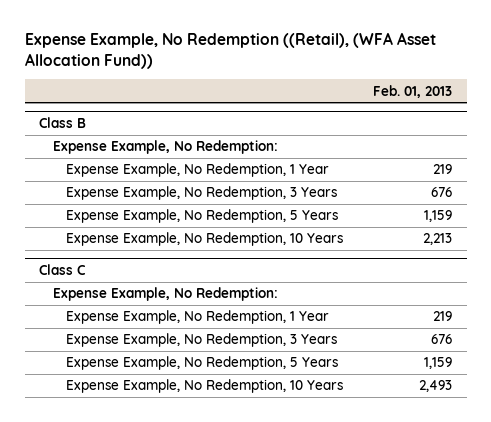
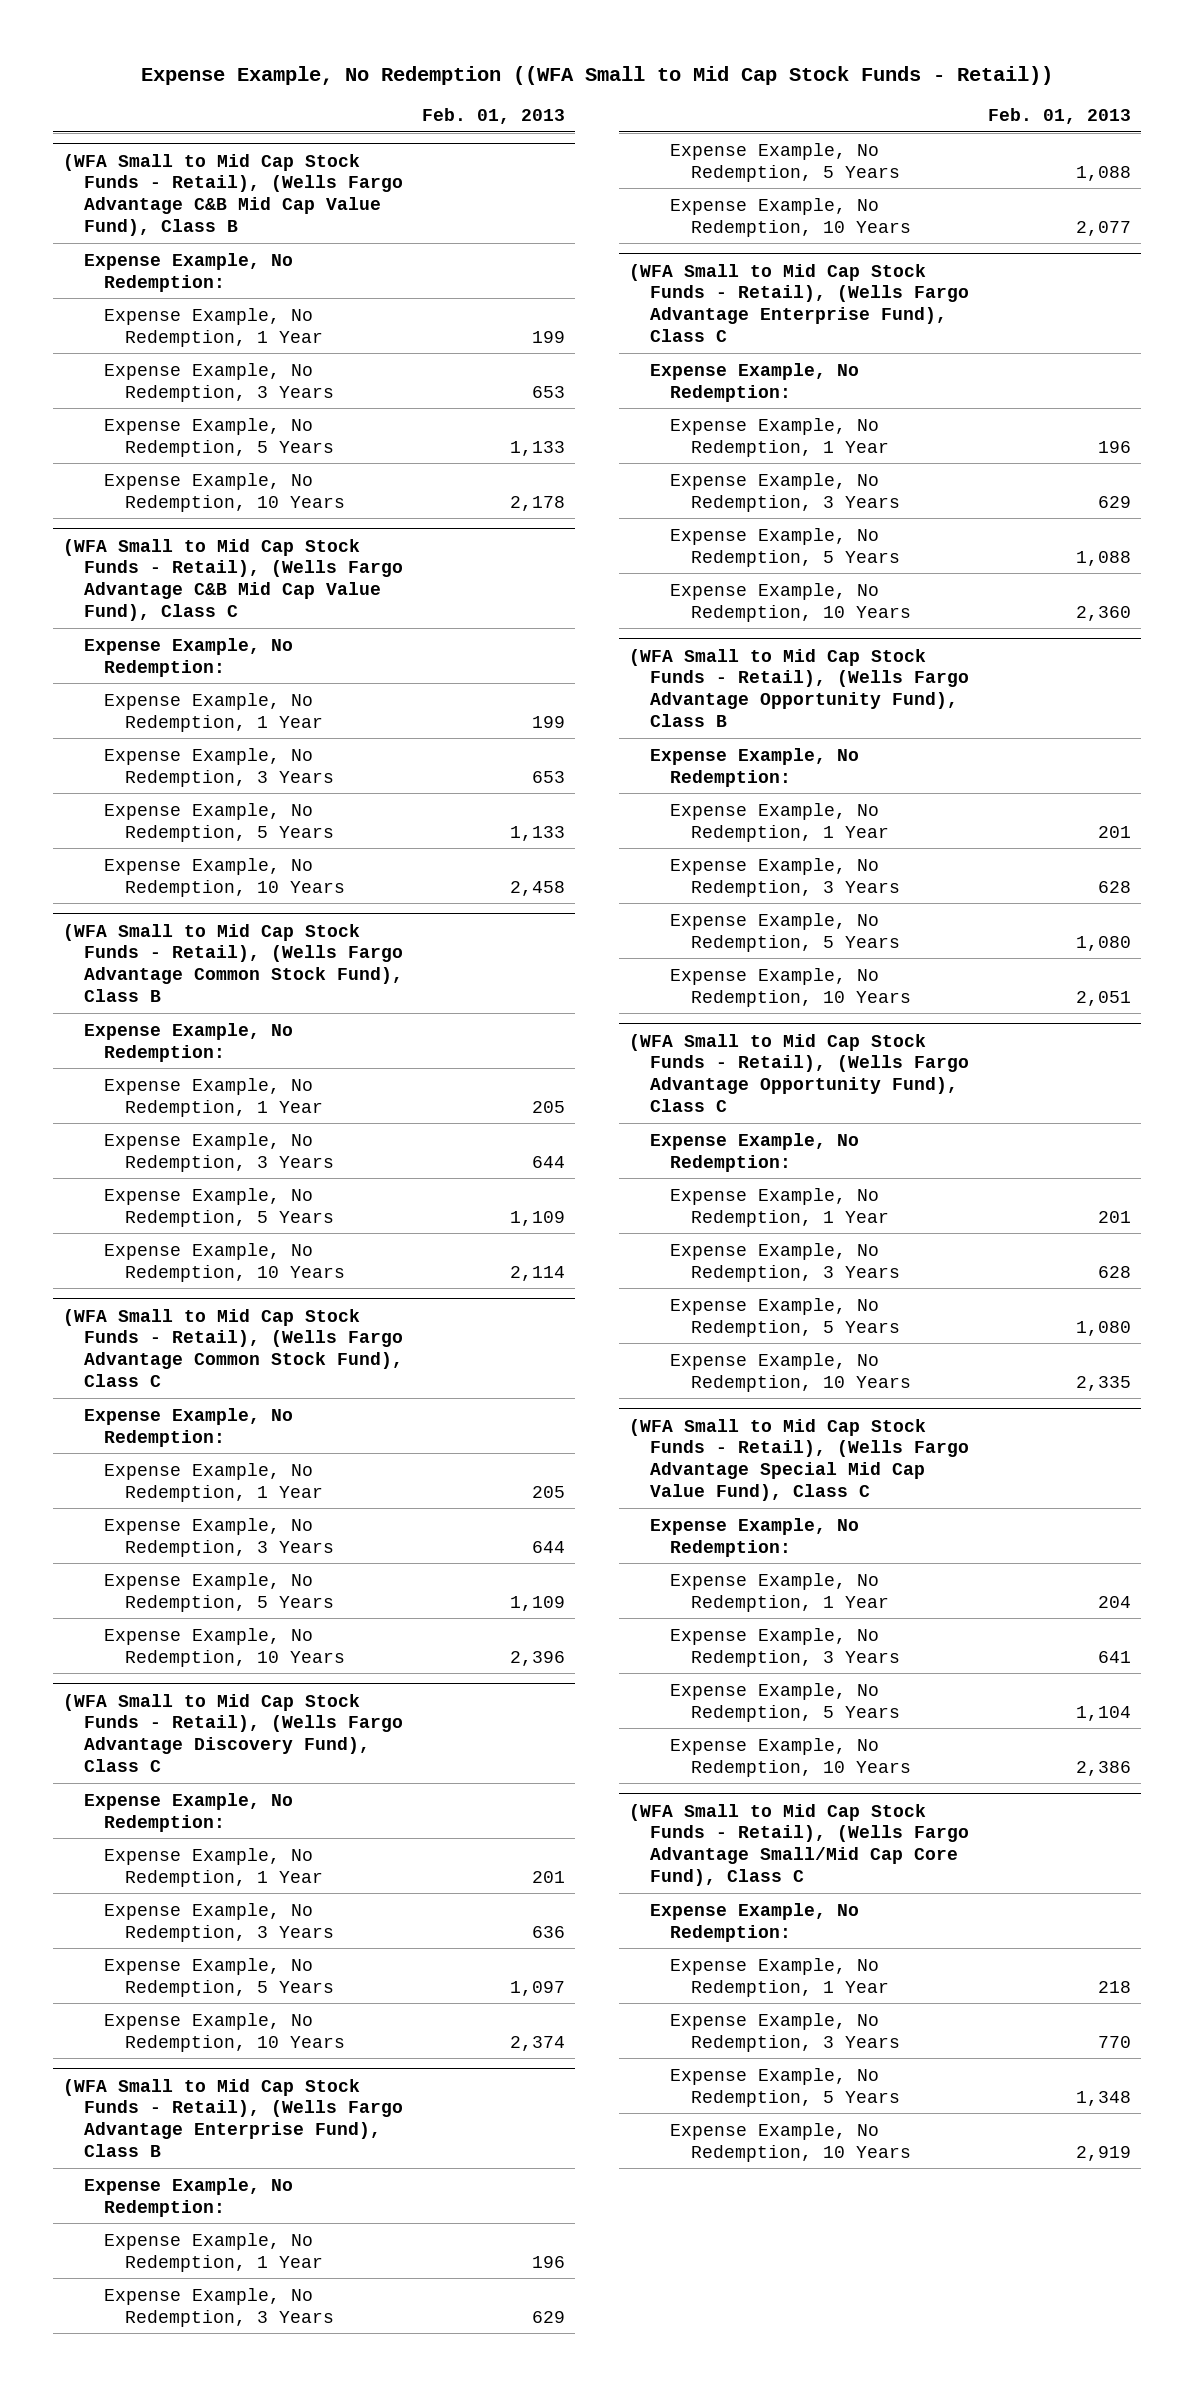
[24,32,436,69] Expense Example, No Redemption ((Retail), (WFA Asset Allocation Fund)) -> [140,65,1053,85] Expense Example, No Redemption ((WFA Small to Mid Cap Stock Funds - Retail))
[39,116,87,128] Class B -> none
none -> [62,153,403,237] (WFA Small to Mid Cap Stock Funds - Retail), (Wells Fargo Advantage C&B Mid Cap Value Fund), Class B
[39,263,87,275] Class C -> none
[432,164,452,175] 219 -> [531,330,565,343] 199
[430,187,452,198] 676 -> [531,385,565,398] 653
[423,210,452,223] 1,159 -> [509,440,565,456] 1,133
[422,233,452,246] 2,213 -> [509,495,565,511] 2,178
none -> [62,538,403,622] (WFA Small to Mid Cap Stock Funds - Retail), (Wells Fargo Advantage C&B Mid Cap Value Fund), Class C
[432,311,452,322] 219 -> [531,715,565,728] 199
[430,334,452,345] 676 -> [531,770,565,783] 653
[423,357,452,370] 1,159 -> [509,825,565,841] 1,133
[418,380,452,393] 2,493 -> [509,880,565,896] 2,458
none -> [62,923,403,1003] (WFA Small to Mid Cap Stock Funds - Retail), (Wells Fargo Advantage Common Stock Fund), Class B
none -> [83,1022,293,1062] Expense Example, No Redemption:
none -> [104,1077,324,1117] Expense Example, No Redemption, 1 Year
none -> [104,1132,335,1172] Expense Example, No Redemption, 3 Years
none -> [104,1187,335,1227] Expense Example, No Redemption, 5 Years
none -> [104,1242,346,1282] Expense Example, No Redemption, 10 Years
none -> [62,1308,403,1388] (WFA Small to Mid Cap Stock Funds - Retail), (Wells Fargo Advantage Common Stock Fund), Class C
none -> [83,1407,293,1447] Expense Example, No Redemption:
none -> [104,1462,324,1502] Expense Example, No Redemption, 1 Year
none -> [104,1517,335,1557] Expense Example, No Redemption, 3 Years
none -> [104,1572,335,1612] Expense Example, No Redemption, 5 Years
none -> [104,1627,346,1667] Expense Example, No Redemption, 10 Years
none -> [62,1693,403,1773] (WFA Small to Mid Cap Stock Funds - Retail), (Wells Fargo Advantage Discovery Fund), Class C
none -> [83,1792,293,1832] Expense Example, No Redemption:
none -> [104,1847,324,1887] Expense Example, No Redemption, 1 Year
none -> [104,1902,335,1942] Expense Example, No Redemption, 3 Years
none -> [104,1957,335,1997] Expense Example, No Redemption, 5 Years
none -> [104,2012,346,2052] Expense Example, No Redemption, 10 Years
none -> [62,2078,403,2158] (WFA Small to Mid Cap Stock Funds - Retail), (Wells Fargo Advantage Enterprise Fund), Class B
none -> [83,2177,293,2217] Expense Example, No Redemption:
none -> [104,2232,324,2272] Expense Example, No Redemption, 1 Year
none -> [104,2287,335,2327] Expense Example, No Redemption, 3 Years
none -> [670,142,901,182] Expense Example, No Redemption, 5 Years
none -> [670,197,912,237] Expense Example, No Redemption, 10 Years
none -> [628,263,969,343] (WFA Small to Mid Cap Stock Funds - Retail), (Wells Fargo Advantage Enterprise Fund), Class C
none -> [649,362,859,402] Expense Example, No Redemption:
none -> [670,417,890,457] Expense Example, No Redemption, 1 Year
none -> [670,472,901,512] Expense Example, No Redemption, 3 Years
none -> [670,527,901,567] Expense Example, No Redemption, 5 Years
none -> [670,582,912,622] Expense Example, No Redemption, 10 Years
none -> [628,648,969,728] (WFA Small to Mid Cap Stock Funds - Retail), (Wells Fargo Advantage Opportunity Fund), Class B
none -> [649,747,859,787] Expense Example, No Redemption:
none -> [670,802,890,842] Expense Example, No Redemption, 1 Year
none -> [670,857,901,897] Expense Example, No Redemption, 3 Years
none -> [670,912,901,952] Expense Example, No Redemption, 5 Years
none -> [670,967,912,1007] Expense Example, No Redemption, 10 Years
none -> [628,1033,969,1113] (WFA Small to Mid Cap Stock Funds - Retail), (Wells Fargo Advantage Opportunity Fund), Class C
none -> [649,1132,859,1172] Expense Example, No Redemption:
none -> [670,1187,890,1227] Expense Example, No Redemption, 1 Year
none -> [670,1242,901,1282] Expense Example, No Redemption, 3 Years
none -> [670,1297,901,1337] Expense Example, No Redemption, 5 Years
none -> [670,1352,912,1392] Expense Example, No Redemption, 10 Years
none -> [628,1418,969,1502] (WFA Small to Mid Cap Stock Funds - Retail), (Wells Fargo Advantage Special Mid Cap Value Fund), Class C
none -> [649,1517,859,1557] Expense Example, No Redemption:
none -> [670,1572,890,1612] Expense Example, No Redemption, 1 Year
none -> [670,1627,901,1667] Expense Example, No Redemption, 3 Years
none -> [670,1682,901,1722] Expense Example, No Redemption, 5 Years
none -> [670,1737,912,1777] Expense Example, No Redemption, 10 Years
none -> [628,1803,969,1887] (WFA Small to Mid Cap Stock Funds - Retail), (Wells Fargo Advantage Small/Mid Cap Core Fund), Class C
none -> [649,1902,859,1942] Expense Example, No Redemption:
none -> [670,1957,890,1997] Expense Example, No Redemption, 1 Year
none -> [670,2012,901,2052] Expense Example, No Redemption, 3 Years
none -> [670,2067,901,2107] Expense Example, No Redemption, 5 Years
none -> [670,2122,912,2162] Expense Example, No Redemption, 10 Years

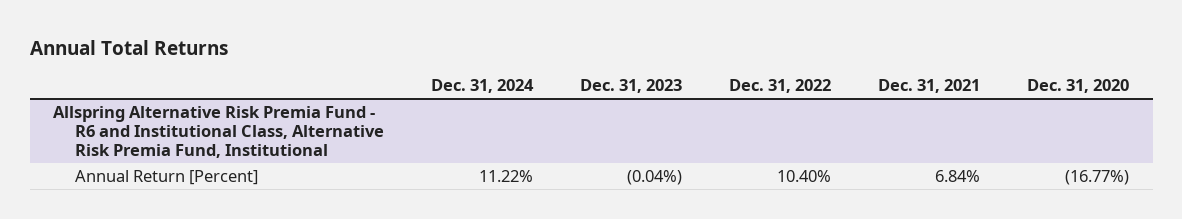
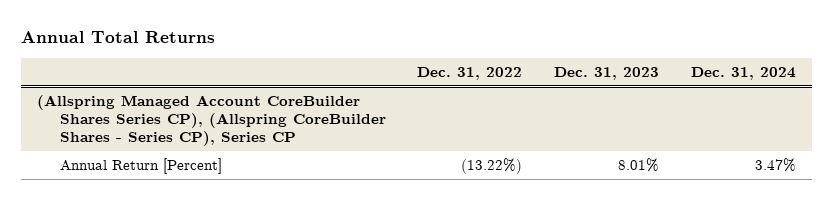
[878,78,981,93] Dec. 31, 2021 -> none
[1027,78,1130,93] Dec. 31, 2020 -> none
[53,106,385,159] Allspring Alternative Risk Premia Fund - R6 and Institutional Class, Alternative Risk Premia Fund, Institutional -> none
none -> [36,94,386,147] (Allspring Managed Account CoreBuilder Shares Series CP), (Allspring CoreBuilder Shares - Series CP), Series CP
[479,170,534,183] 11.22% -> [754,157,796,172] 3.47%
[627,170,683,186] (0.04%) -> [618,157,660,172] 8.01%
[777,170,832,183] 10.40% -> [461,157,523,174] (13.22%)

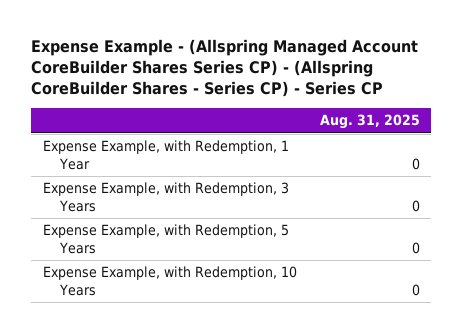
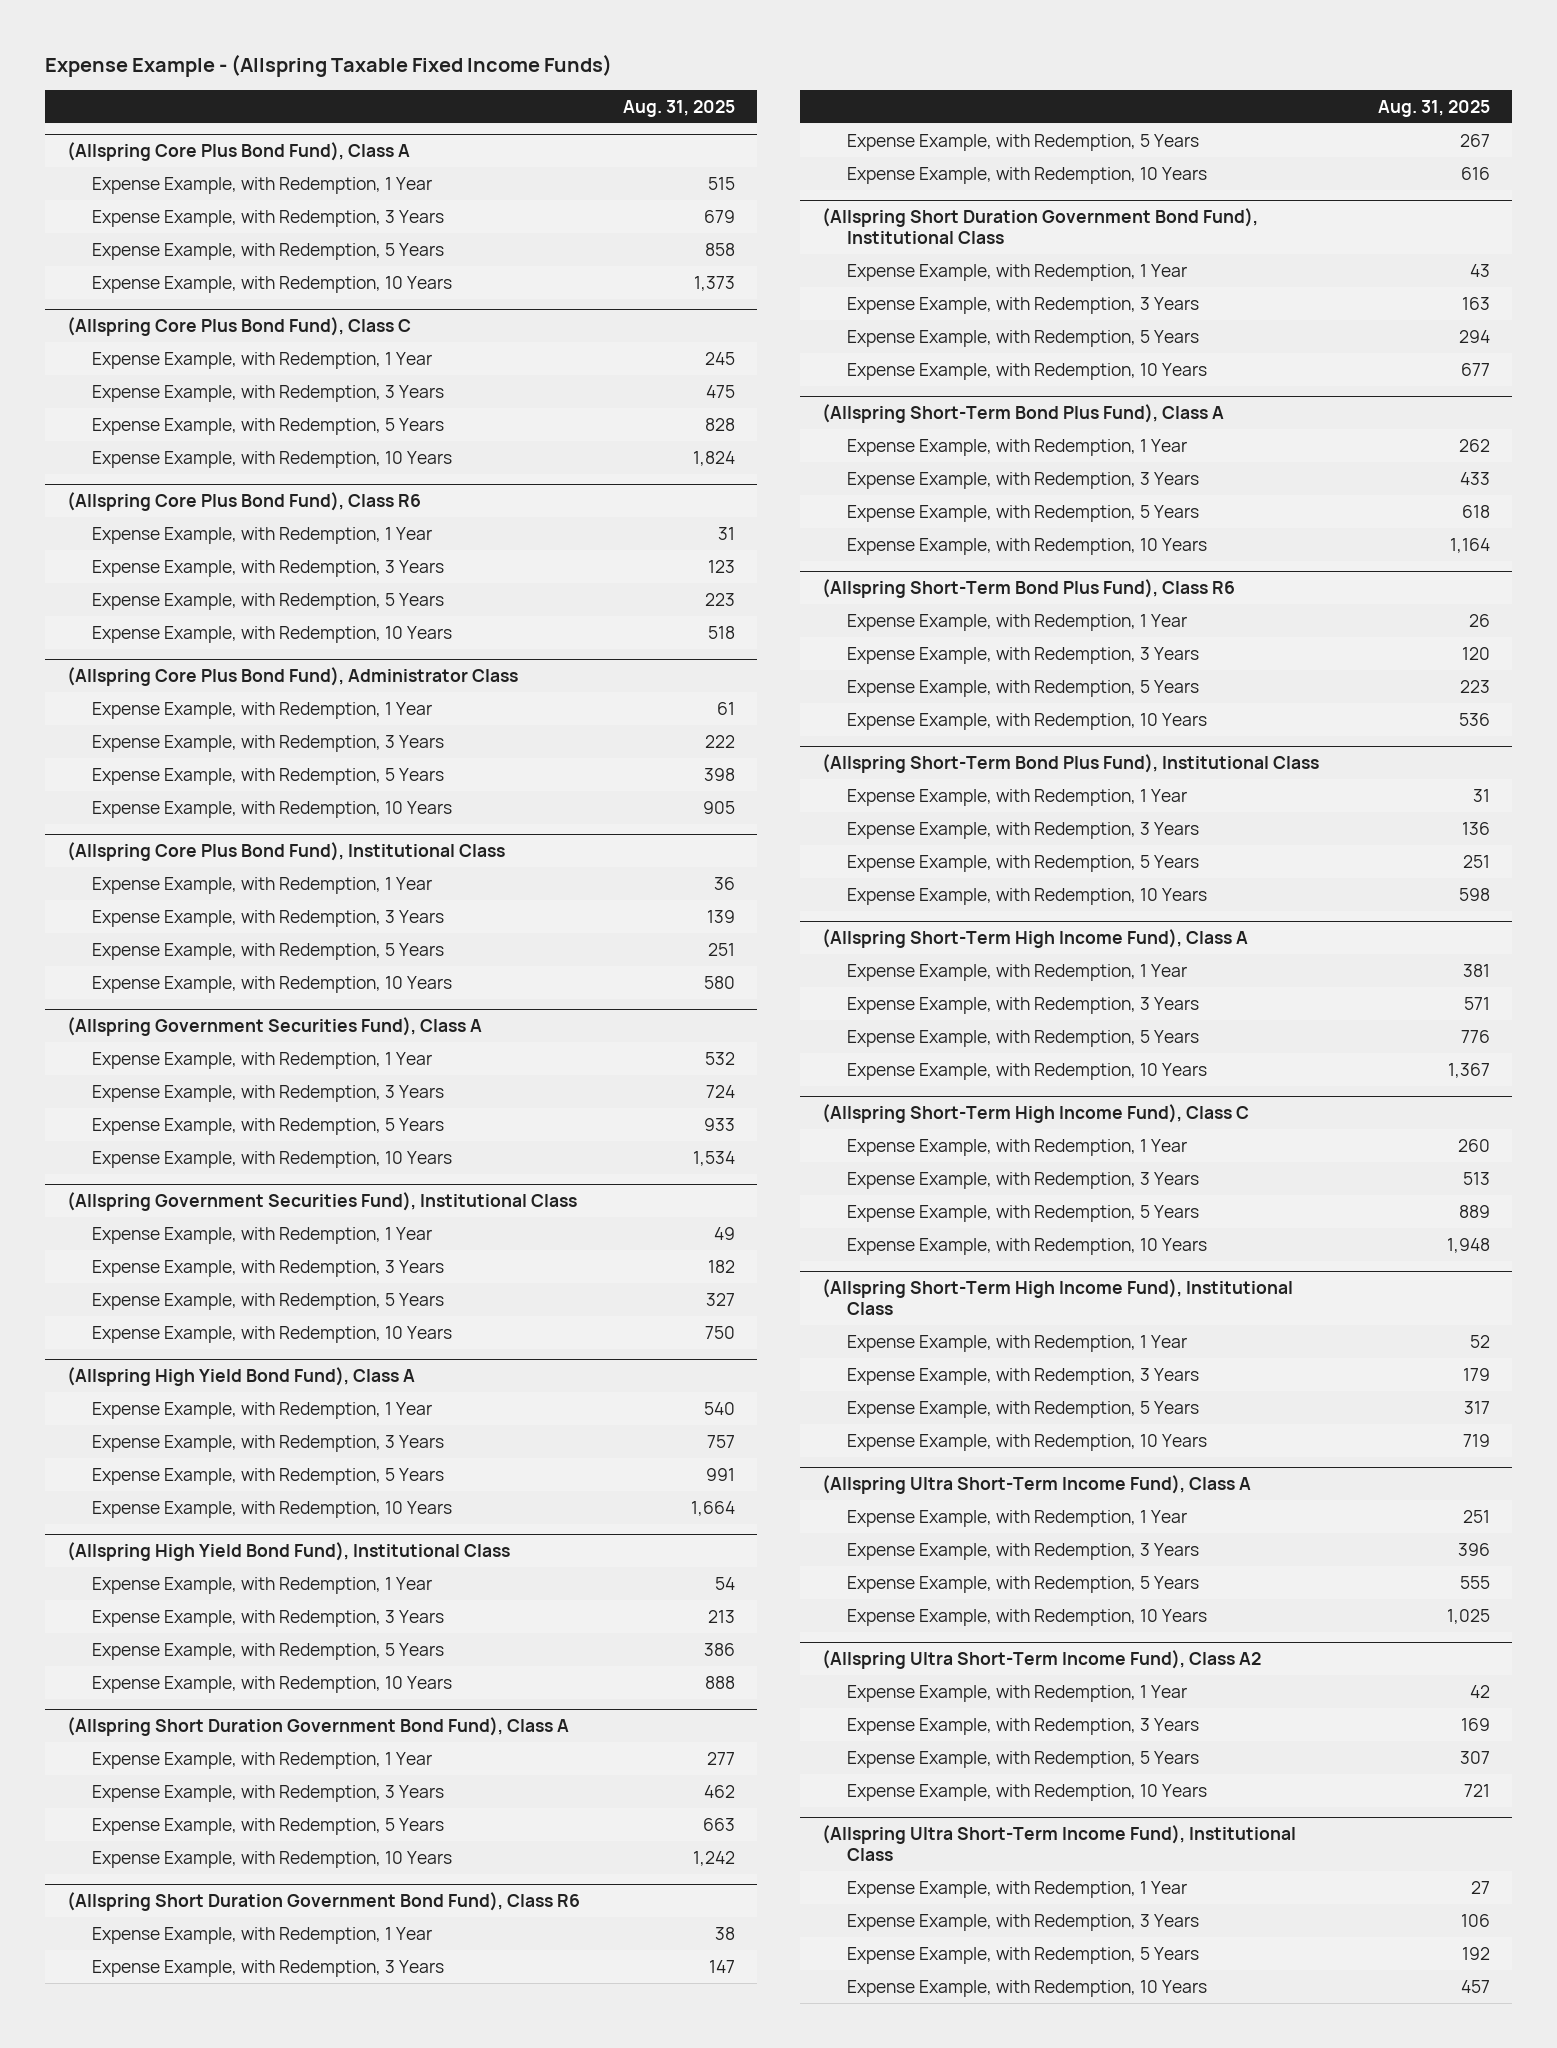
[31,39,419,98] Expense Example - (Allspring Managed Account CoreBuilder Shares Series CP) - (Allspring CoreBuilder Shares - Series CP) - Series CP -> [45,54,613,78] Expense Example - (Allspring Taxable Fixed Income Funds)
none -> [66,142,410,162] (Allspring Core Plus Bond Fund), Class A
[411,157,420,170] 0 -> [708,176,736,190] 515
[411,199,420,212] 0 -> [704,209,736,223] 679
[411,241,420,254] 0 -> [705,242,736,256] 858
[411,283,420,296] 0 -> [694,275,736,291] 1,373
none -> [66,317,411,337] (Allspring Core Plus Bond Fund), Class C
none -> [91,351,432,369] Expense Example, with Redemption, 1 Year
none -> [91,384,444,402] Expense Example, with Redemption, 3 Years
none -> [91,417,444,435] Expense Example, with Redemption, 5 Years
none -> [91,450,452,468] Expense Example, with Redemption, 10 Years
none -> [66,492,421,512] (Allspring Core Plus Bond Fund), Class R6
none -> [91,526,432,544] Expense Example, with Redemption, 1 Year
none -> [91,559,444,577] Expense Example, with Redemption, 3 Years
none -> [91,592,444,610] Expense Example, with Redemption, 5 Years
none -> [91,625,452,643] Expense Example, with Redemption, 10 Years
none -> [66,667,518,687] (Allspring Core Plus Bond Fund), Administrator Class
none -> [91,701,432,719] Expense Example, with Redemption, 1 Year
none -> [91,734,444,752] Expense Example, with Redemption, 3 Years
none -> [91,767,444,785] Expense Example, with Redemption, 5 Years
none -> [91,800,452,818] Expense Example, with Redemption, 10 Years
none -> [66,842,505,862] (Allspring Core Plus Bond Fund), Institutional Class
none -> [91,876,432,894] Expense Example, with Redemption, 1 Year
none -> [91,909,444,927] Expense Example, with Redemption, 3 Years
none -> [91,942,444,960] Expense Example, with Redemption, 5 Years
none -> [91,975,452,993] Expense Example, with Redemption, 10 Years
none -> [66,1017,482,1037] (Allspring Government Securities Fund), Class A
none -> [91,1051,432,1069] Expense Example, with Redemption, 1 Year
none -> [91,1084,444,1102] Expense Example, with Redemption, 3 Years
none -> [91,1117,444,1135] Expense Example, with Redemption, 5 Years
none -> [91,1150,452,1168] Expense Example, with Redemption, 10 Years
none -> [66,1192,577,1212] (Allspring Government Securities Fund), Institutional Class
none -> [91,1226,432,1244] Expense Example, with Redemption, 1 Year
none -> [91,1259,444,1277] Expense Example, with Redemption, 3 Years
none -> [91,1292,444,1310] Expense Example, with Redemption, 5 Years
none -> [91,1325,452,1343] Expense Example, with Redemption, 10 Years
none -> [66,1367,415,1387] (Allspring High Yield Bond Fund), Class A
none -> [91,1401,432,1419] Expense Example, with Redemption, 1 Year
none -> [91,1434,444,1452] Expense Example, with Redemption, 3 Years
none -> [91,1467,444,1485] Expense Example, with Redemption, 5 Years
none -> [91,1500,452,1518] Expense Example, with Redemption, 10 Years
none -> [66,1542,510,1562] (Allspring High Yield Bond Fund), Institutional Class
none -> [91,1576,432,1594] Expense Example, with Redemption, 1 Year
none -> [91,1609,444,1627] Expense Example, with Redemption, 3 Years
none -> [91,1642,444,1660] Expense Example, with Redemption, 5 Years
none -> [91,1675,452,1693] Expense Example, with Redemption, 10 Years
none -> [66,1717,569,1737] (Allspring Short Duration Government Bond Fund), Class A
none -> [91,1751,432,1769] Expense Example, with Redemption, 1 Year
none -> [91,1784,444,1802] Expense Example, with Redemption, 3 Years
none -> [91,1817,444,1835] Expense Example, with Redemption, 5 Years
none -> [91,1850,452,1868] Expense Example, with Redemption, 10 Years
none -> [66,1892,580,1912] (Allspring Short Duration Government Bond Fund), Class R6
none -> [91,1926,432,1944] Expense Example, with Redemption, 1 Year
none -> [91,1959,444,1977] Expense Example, with Redemption, 3 Years
none -> [847,133,1200,151] Expense Example, with Redemption, 5 Years
none -> [847,166,1208,184] Expense Example, with Redemption, 10 Years
none -> [822,208,1259,245] (Allspring Short Duration Government Bond Fund), Institutional Class
none -> [847,263,1188,281] Expense Example, with Redemption, 1 Year
none -> [847,296,1200,314] Expense Example, with Redemption, 3 Years
none -> [847,329,1200,347] Expense Example, with Redemption, 5 Years
none -> [847,362,1208,380] Expense Example, with Redemption, 10 Years
none -> [822,404,1225,424] (Allspring Short-Term Bond Plus Fund), Class A
none -> [847,438,1188,456] Expense Example, with Redemption, 1 Year
none -> [847,471,1200,489] Expense Example, with Redemption, 3 Years
none -> [847,504,1200,522] Expense Example, with Redemption, 5 Years
none -> [847,537,1208,555] Expense Example, with Redemption, 10 Years
none -> [822,579,1236,599] (Allspring Short-Term Bond Plus Fund), Class R6
none -> [847,613,1188,631] Expense Example, with Redemption, 1 Year
none -> [847,646,1200,664] Expense Example, with Redemption, 3 Years
none -> [847,679,1200,697] Expense Example, with Redemption, 5 Years
none -> [847,712,1208,730] Expense Example, with Redemption, 10 Years
none -> [822,754,1320,774] (Allspring Short-Term Bond Plus Fund), Institutional Class
none -> [847,788,1188,806] Expense Example, with Redemption, 1 Year
none -> [847,821,1200,839] Expense Example, with Redemption, 3 Years
none -> [847,854,1200,872] Expense Example, with Redemption, 5 Years
none -> [847,887,1208,905] Expense Example, with Redemption, 10 Years
none -> [822,929,1249,949] (Allspring Short-Term High Income Fund), Class A
none -> [847,963,1188,981] Expense Example, with Redemption, 1 Year
none -> [847,996,1200,1014] Expense Example, with Redemption, 3 Years
none -> [847,1029,1200,1047] Expense Example, with Redemption, 5 Years
none -> [847,1062,1208,1080] Expense Example, with Redemption, 10 Years
none -> [822,1104,1250,1124] (Allspring Short-Term High Income Fund), Class C
none -> [847,1138,1188,1156] Expense Example, with Redemption, 1 Year
none -> [847,1171,1200,1189] Expense Example, with Redemption, 3 Years
none -> [847,1204,1200,1222] Expense Example, with Redemption, 5 Years
none -> [847,1237,1208,1255] Expense Example, with Redemption, 10 Years
none -> [822,1279,1294,1316] (Allspring Short-Term High Income Fund), Institutional Class
none -> [847,1334,1188,1352] Expense Example, with Redemption, 1 Year
none -> [847,1367,1200,1385] Expense Example, with Redemption, 3 Years
none -> [847,1400,1200,1418] Expense Example, with Redemption, 5 Years
none -> [847,1433,1208,1451] Expense Example, with Redemption, 10 Years
none -> [822,1475,1252,1495] (Allspring Ultra Short-Term Income Fund), Class A
none -> [847,1509,1188,1527] Expense Example, with Redemption, 1 Year
none -> [847,1542,1200,1560] Expense Example, with Redemption, 3 Years
none -> [847,1575,1200,1593] Expense Example, with Redemption, 5 Years
none -> [847,1608,1208,1626] Expense Example, with Redemption, 10 Years
none -> [822,1650,1262,1670] (Allspring Ultra Short-Term Income Fund), Class A2
none -> [847,1684,1188,1702] Expense Example, with Redemption, 1 Year
none -> [847,1717,1200,1735] Expense Example, with Redemption, 3 Years
none -> [847,1750,1200,1768] Expense Example, with Redemption, 5 Years
none -> [847,1783,1208,1801] Expense Example, with Redemption, 10 Years
none -> [822,1825,1297,1862] (Allspring Ultra Short-Term Income Fund), Institutional Class
none -> [847,1880,1188,1898] Expense Example, with Redemption, 1 Year
none -> [847,1913,1200,1931] Expense Example, with Redemption, 3 Years
none -> [847,1946,1200,1964] Expense Example, with Redemption, 5 Years
none -> [847,1979,1208,1997] Expense Example, with Redemption, 10 Years

